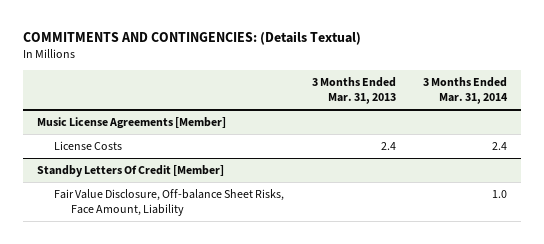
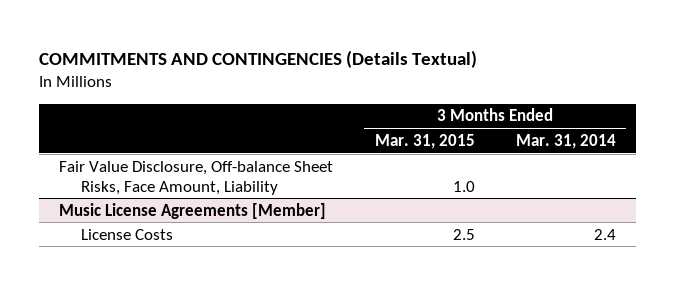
[22,30,361,45] COMMITMENTS AND CONTINGENCIES: (Details Textual) -> [38,49,477,68] COMMITMENTS AND CONTINGENCIES (Details Textual)
[311,77,396,105] 3 Months Ended Mar. 31, 2013 -> none
none -> [374,133,475,149] Mar. 31, 2015
none -> [59,160,334,195] Fair Value Disclosure, Off-balance Sheet Risks, Face Amount, Liability
[36,164,224,177] Standby Letters Of Credit [Member] -> none
[54,188,285,216] Fair Value Disclosure, Off-balance Sheet Risks, Face Amount, Liability -> none

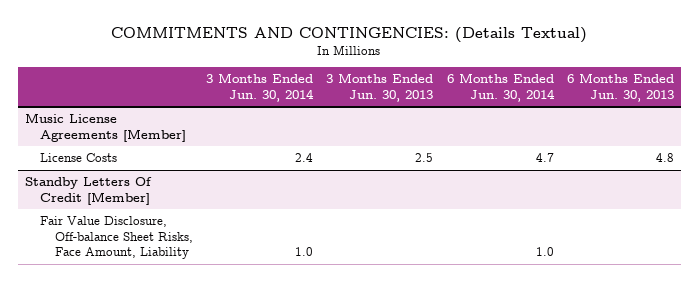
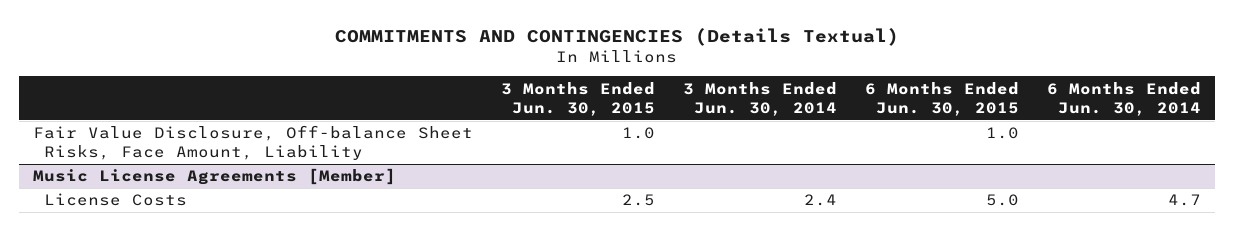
[111,26,588,43] COMMITMENTS AND CONTINGENCIES: (Details Textual) -> [334,27,899,46] COMMITMENTS AND CONTINGENCIES (Details Textual)
[326,73,434,102] 3 Months Ended Jun. 30, 2013 -> none
[566,73,674,102] 6 Months Ended Jun. 30, 2013 -> none
none -> [500,81,655,116] 3 Months Ended Jun. 30, 2015
none -> [864,81,1019,116] 6 Months Ended Jun. 30, 2015
none -> [32,125,473,161] Fair Value Disclosure, Off-balance Sheet Risks, Face Amount, Liability
[24,177,152,205] Standby Letters Of Credit [Member] -> none
[40,216,194,259] Fair Value Disclosure, Off-balance Sheet Risks, Face Amount, Liability -> none

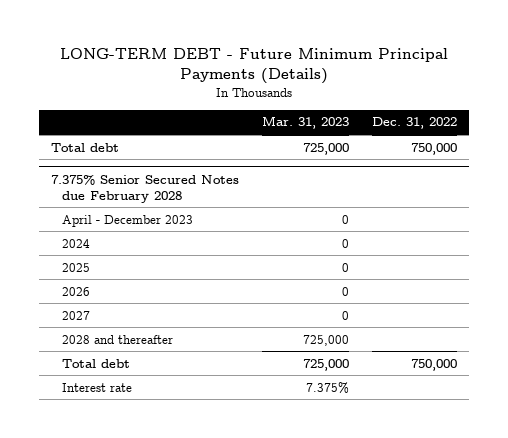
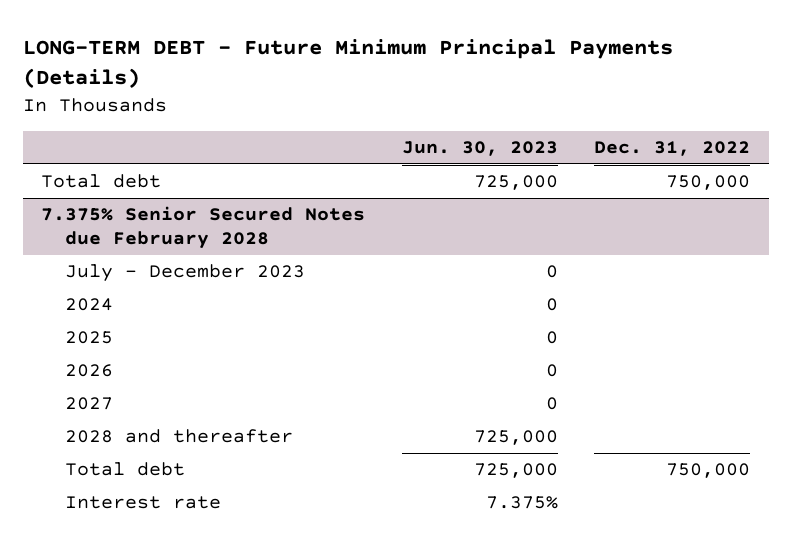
[262,116,350,130] Mar. 31, 2023 -> none
none -> [401,141,558,157] Jun. 30, 2023
[62,214,194,227] April - December 2023 -> [65,264,306,283] July - December 2023

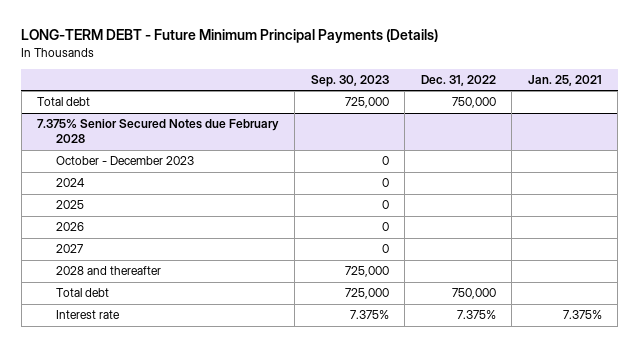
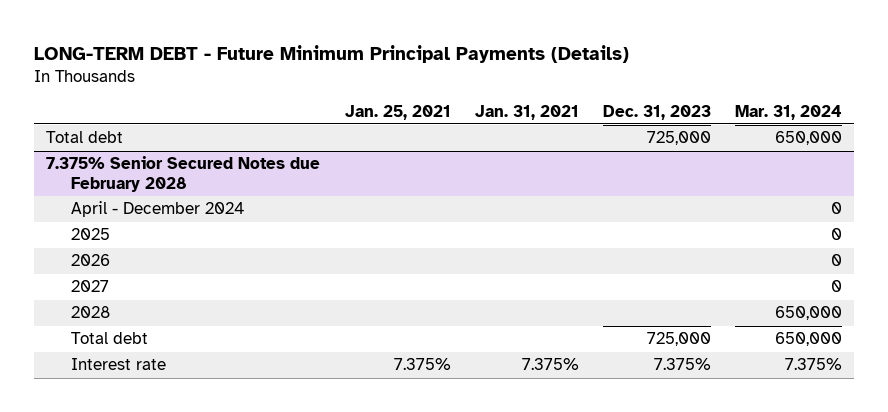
[310,74,389,87] Sep. 30, 2023 -> none
[420,74,496,86] Dec. 31, 2022 -> none
none -> [474,104,579,120] Jan. 31, 2021
none -> [602,104,711,120] Dec. 31, 2023
none -> [734,104,842,120] Mar. 31, 2024
[55,178,85,188] 2024 -> none
[55,156,194,166] October - December 2023 -> [70,201,244,218] April - December 2024
[55,266,161,276] 2028 and thereafter -> none
none -> [70,306,110,319] 2028

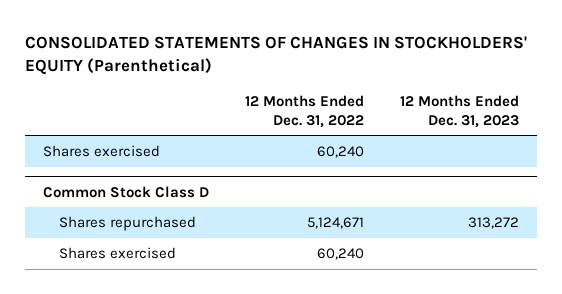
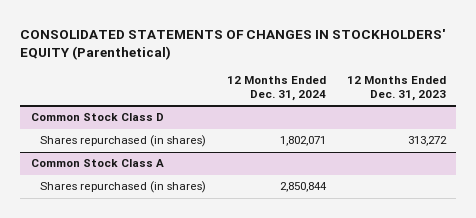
[244,94,364,128] 12 Months Ended Dec. 31, 2022 -> none
none -> [226,75,326,101] 12 Months Ended Dec. 31, 2024
[42,145,160,158] Shares exercised -> none
[59,247,177,260] Shares exercised -> none
[59,216,197,232] Shares repurchased -> [40,135,207,148] Shares repurchased (in shares)
none -> [30,159,164,168] Common Stock Class A
none -> [40,181,207,194] Shares repurchased (in shares)

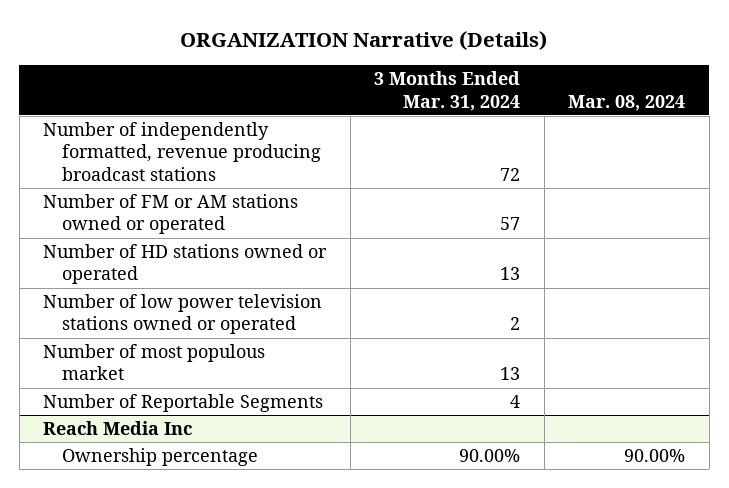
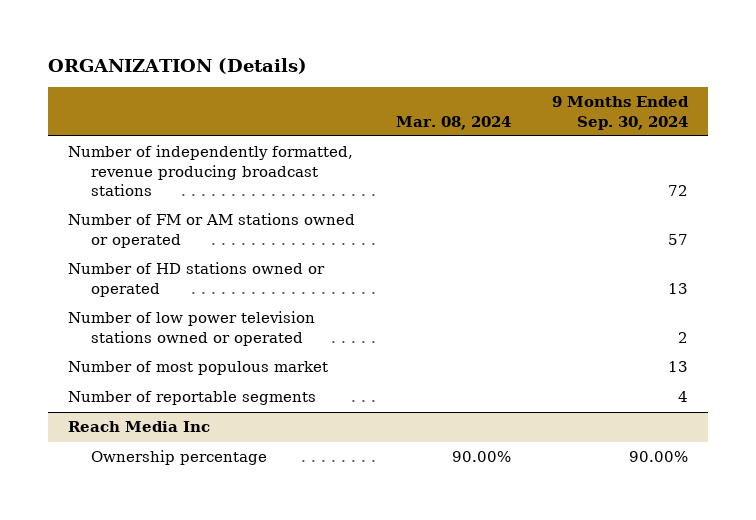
[180,31,548,51] ORGANIZATION Narrative (Details) -> [47,57,307,74] ORGANIZATION (Details)
[374,71,521,111] 3 Months Ended Mar. 31, 2024 -> none
none -> [551,96,689,130] 9 Months Ended Sep. 30, 2024
[43,394,324,413] Number of Reportable Segments -> [68,391,317,406] Number of reportable segments

